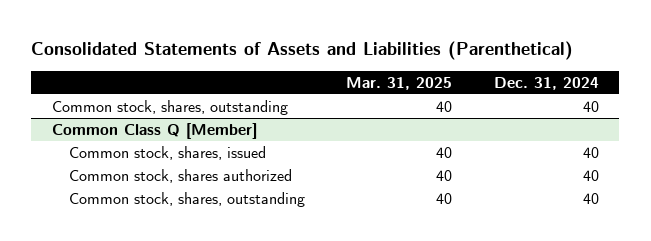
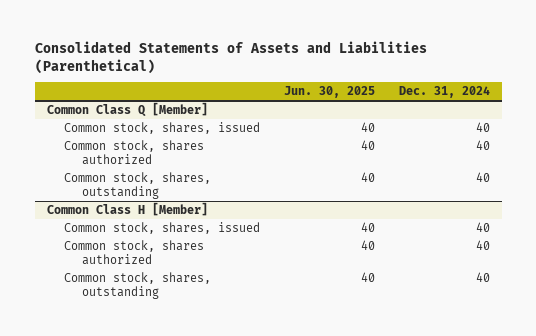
[346,76,453,90] Mar. 31, 2025 -> none
none -> [284,86,376,99] Jun. 30, 2025
[52,99,289,115] Common stock, shares, outstanding -> none
none -> [46,202,208,217] Common Class H [Member]
none -> [64,222,261,235] Common stock, shares, issued
none -> [64,240,205,265] Common stock, shares authorized
none -> [64,272,212,299] Common stock, shares, outstanding

